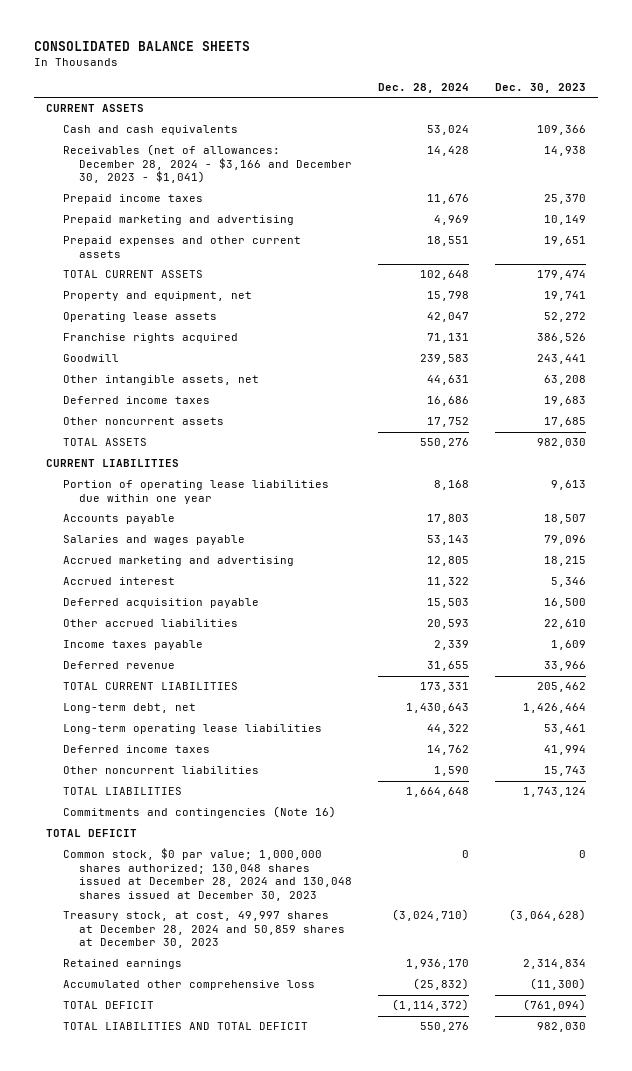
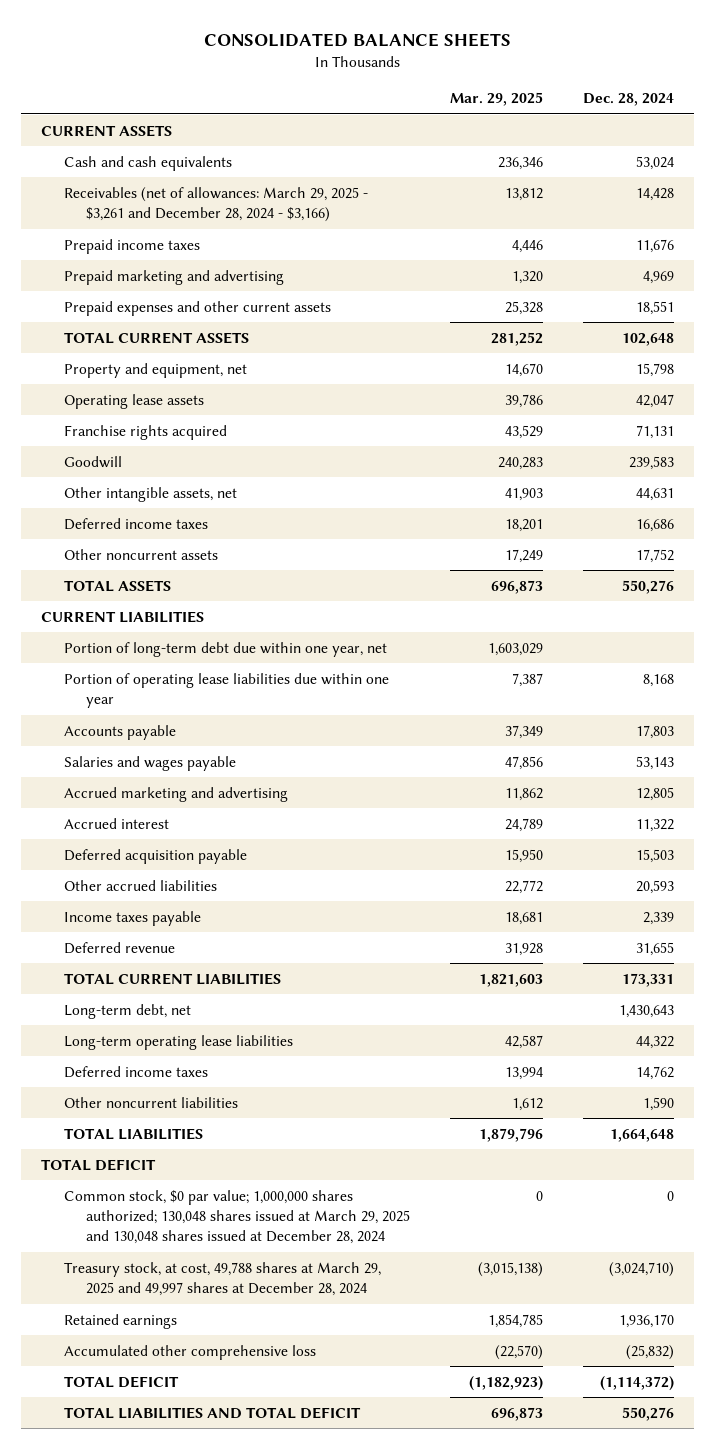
[494,82,586,93] Dec. 30, 2023 -> none
none -> [450,91,544,106] Mar. 29, 2025
[62,144,353,184] Receivables (net of allowances: December 28, 2024 - $3,166 and December 30, 2023 - $1,041) -> [63,186,368,222] Receivables (net of allowances: March 29, 2025 - $3,261 and December 28, 2024 - $3,166)
none -> [63,641,387,657] Portion of long-term debt due within one year, net
[62,806,336,819] Commitments and contingencies (Note 16) -> none
[62,848,353,901] Common stock, $0 par value; 1,000,000 shares authorized; 130,048 shares issued at December 28, 2024 and 130,048 shares issued at December 30, 2023 -> [63,1189,411,1245] Common stock, $0 par value; 1,000,000 shares authorized; 130,048 shares issued at March 29, 2025 and 130,048 shares issued at December 28, 2024
[62,911,346,949] Treasury stock, at cost, 49,997 shares at December 28, 2024 and 50,859 shares at December 30, 2023 -> [63,1261,381,1296] Treasury stock, at cost, 49,788 shares at March 29, 2025 and 49,997 shares at December 28, 2024

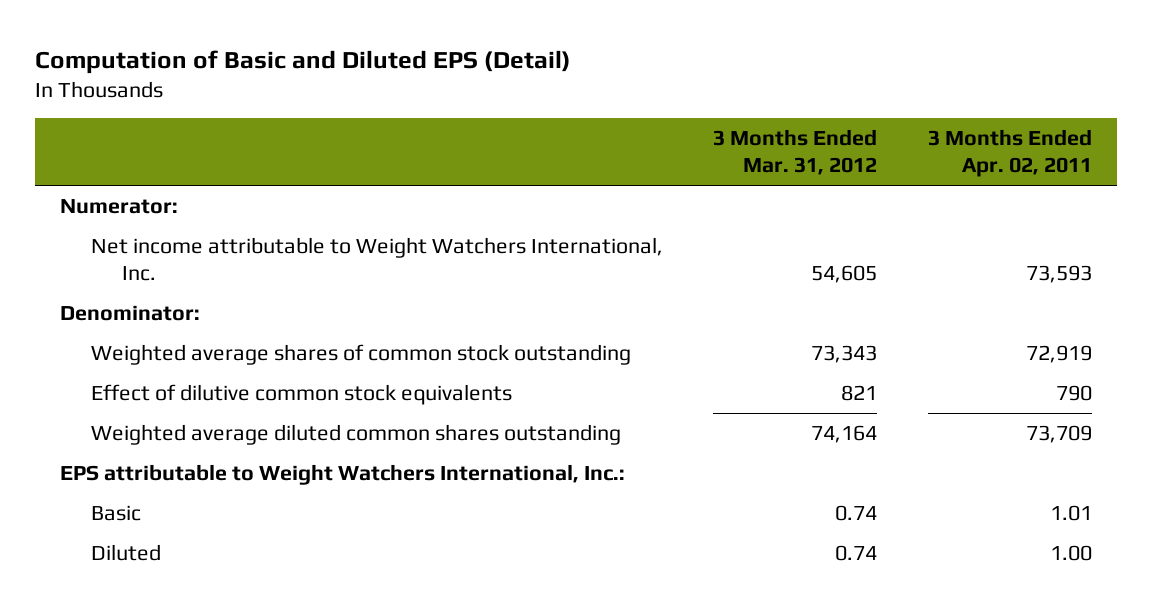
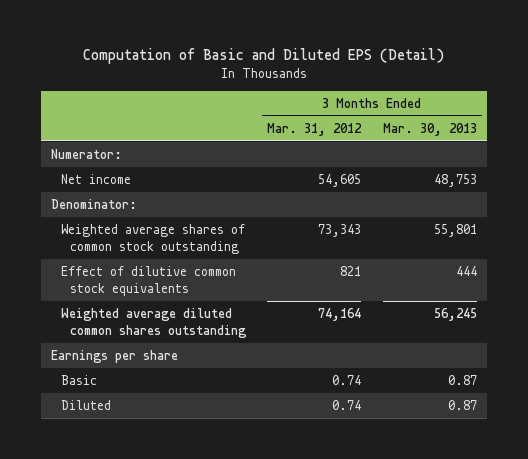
[927,128,1092,178] 3 Months Ended Apr. 02, 2011 -> none
none -> [382,122,477,136] Mar. 30, 2013
[90,237,663,282] Net income attributable to Weight Watchers International, Inc. -> [60,173,131,184] Net income
[59,464,625,486] EPS attributable to Weight Watchers International, Inc.: -> none
none -> [51,349,179,363] Earnings per share

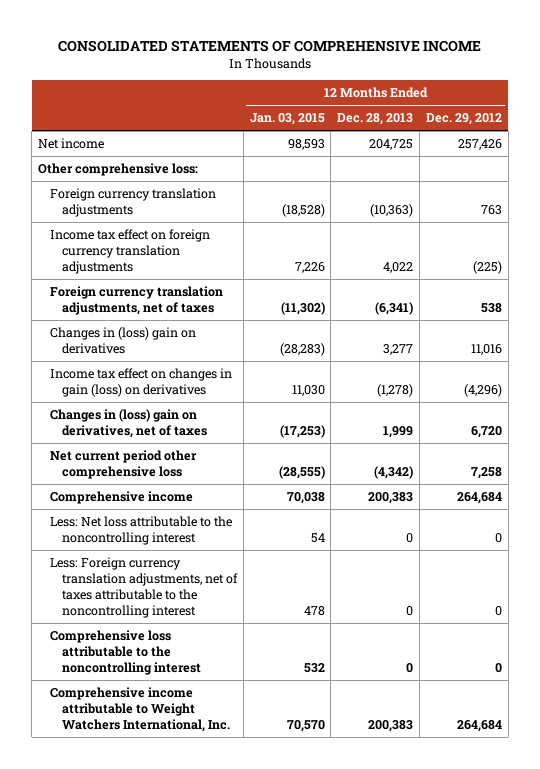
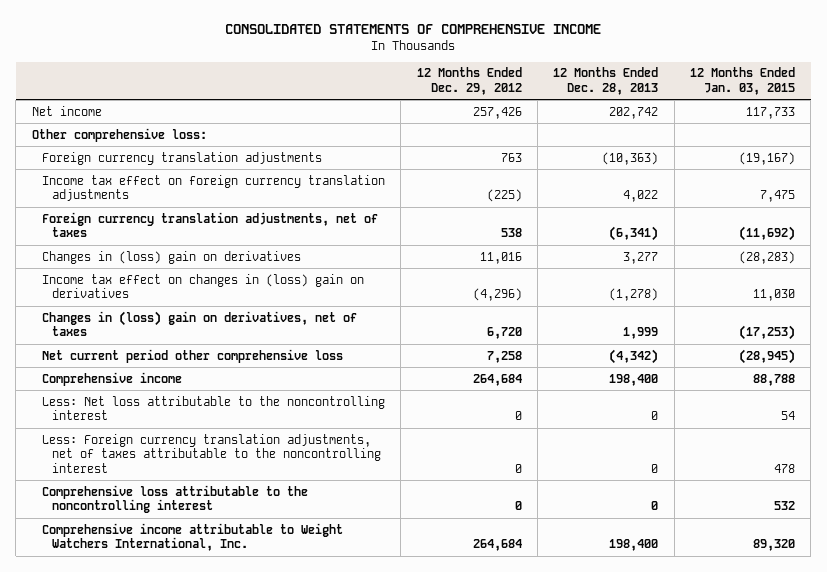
[287,139,325,151] 98,593 -> [745,106,795,119] 117,733
[369,139,414,151] 204,725 -> [609,106,659,119] 202,742
[281,204,325,218] (18,528) -> [738,151,795,165] (19,167)
[294,262,325,274] 7,226 -> [759,190,795,203] 7,475
[280,302,325,316] (11,302) -> [738,226,795,242] (11,692)
[50,368,233,398] Income tax effect on changes in gain (loss) on derivatives -> [41,273,364,299] Income tax effect on changes in (loss) gain on derivatives
[278,466,325,480] (28,555) -> [738,348,795,364] (28,945)
[286,492,325,505] 70,038 -> [752,373,795,386] 88,788
[368,492,414,505] 200,383 -> [609,373,659,386] 198,400
[286,720,325,733] 70,570 -> [752,539,795,552] 89,320
[368,720,414,733] 200,383 -> [609,539,659,552] 198,400

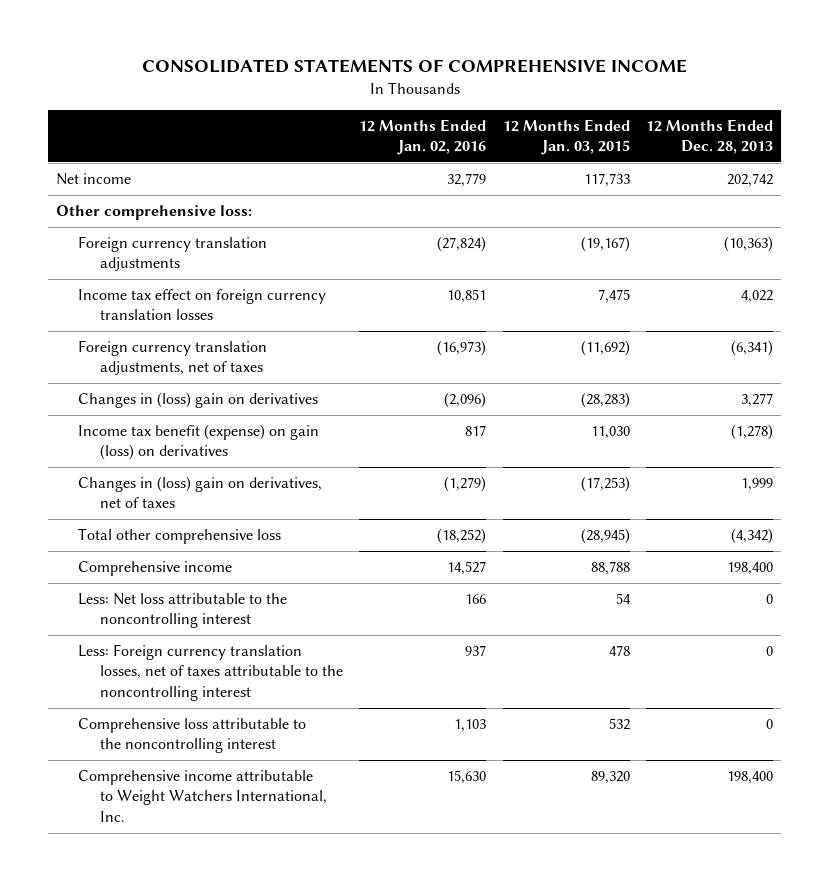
[416,67,522,95] 12 Months Ended Dec. 29, 2012 -> none
none -> [359,118,487,156] 12 Months Ended Jan. 02, 2016
[41,174,385,202] Income tax effect on foreign currency translation adjustments -> [77,289,326,321] Income tax effect on foreign currency translation losses
[41,273,364,299] Income tax effect on changes in (loss) gain on derivatives -> [77,424,319,461] Income tax benefit (expense) on gain (loss) on derivatives
[41,348,343,363] Net current period other comprehensive loss -> [77,528,281,545] Total other comprehensive loss
[41,433,382,474] Less: Foreign currency translation adjustments, net of taxes attributable to the noncontrolling interest -> [77,644,344,701] Less: Foreign currency translation losses, net of taxes attributable to the noncontrolling interest

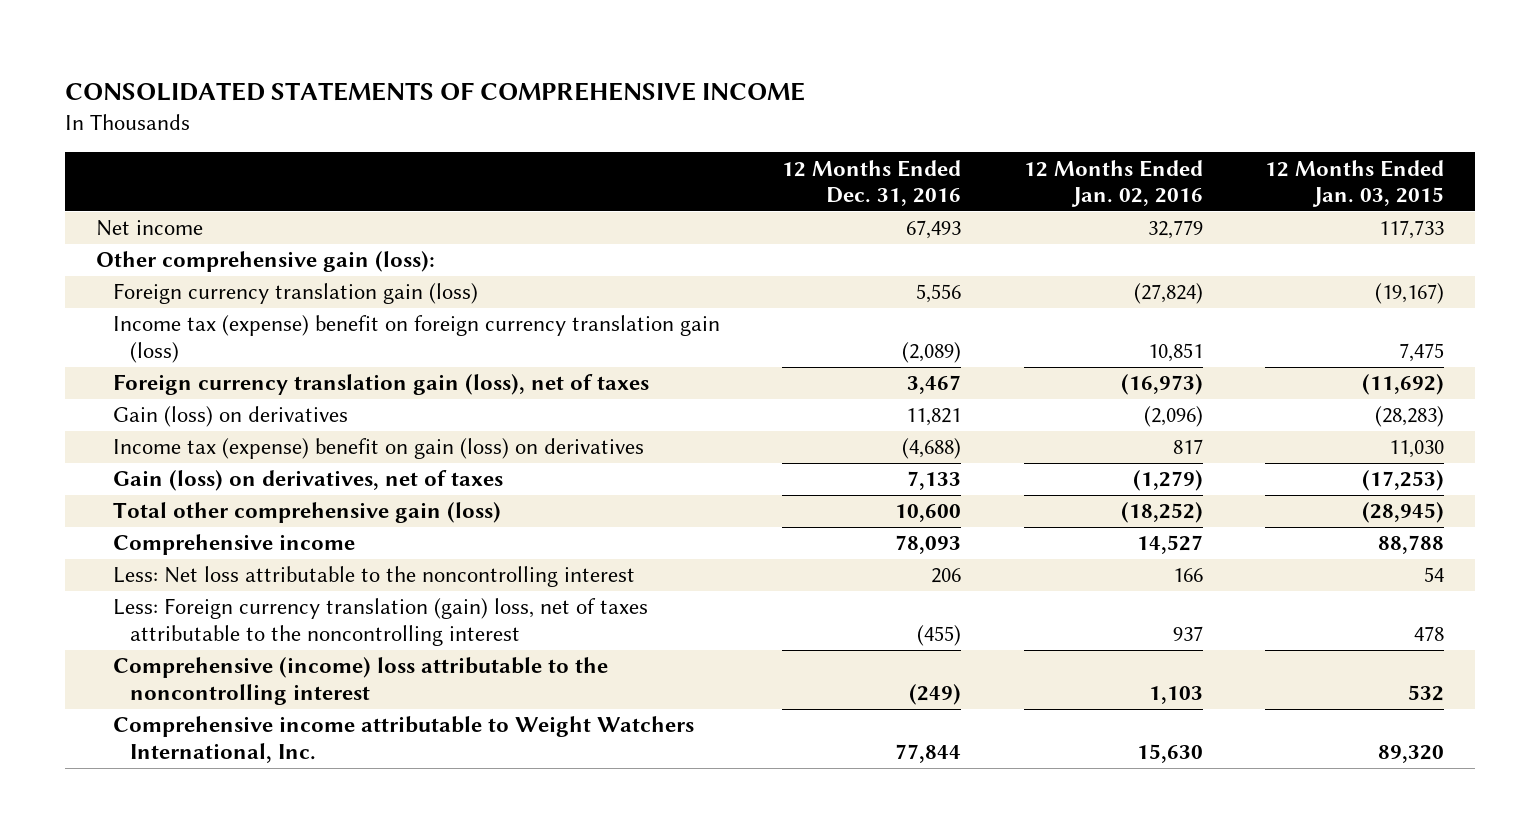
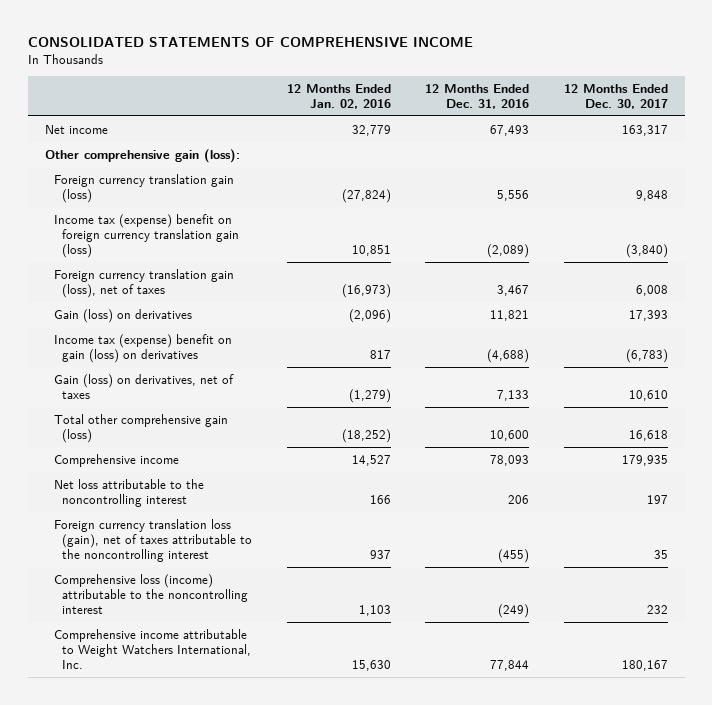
[1265,159,1445,208] 12 Months Ended Jan. 03, 2015 -> none
none -> [563,83,668,109] 12 Months Ended Dec. 30, 2017
[113,566,636,588] Less: Net loss attributable to the noncontrolling interest -> [53,478,204,507] Net loss attributable to the noncontrolling interest
[113,598,649,646] Less: Foreign currency translation (gain) loss, net of taxes attributable to the noncontrolling interest -> [53,518,253,563] Foreign currency translation loss (gain), net of taxes attributable to the noncontrolling interest
[113,657,609,705] Comprehensive (income) loss attributable to the noncontrolling interest -> [53,573,249,615] Comprehensive loss (income) attributable to the noncontrolling interest

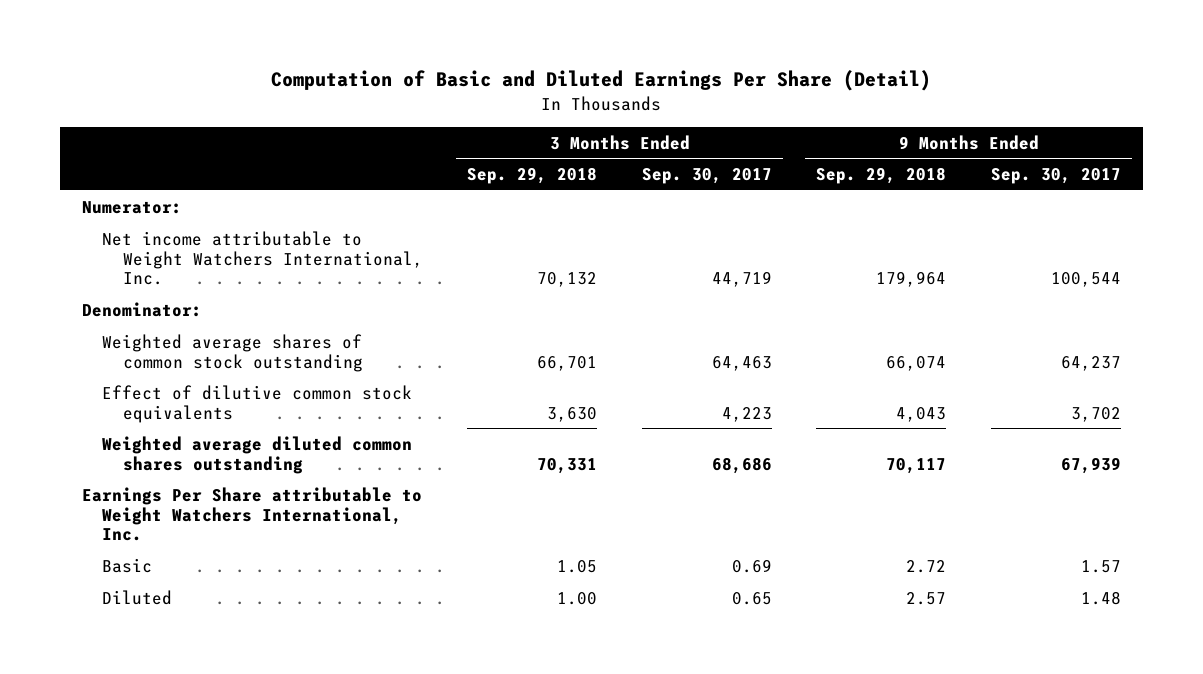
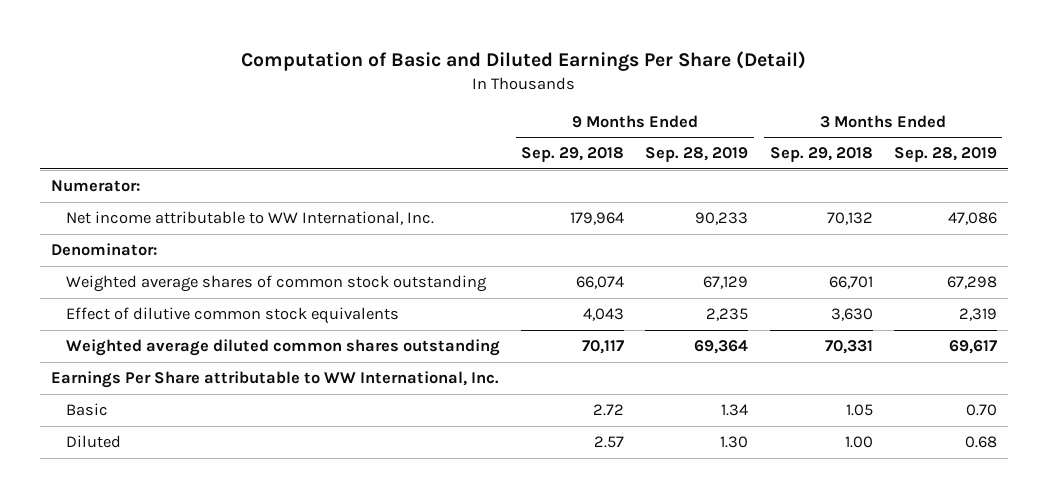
[641,168,772,185] Sep. 30, 2017 -> none
[990,168,1121,185] Sep. 30, 2017 -> none
none -> [645,147,749,163] Sep. 28, 2019
none -> [893,147,997,163] Sep. 28, 2019
[102,230,423,286] Net income attributable to Weight Watchers International, Inc. -> [65,211,434,226] Net income attributable to WW International, Inc.
[82,486,423,542] Earnings Per Share attributable to Weight Watchers International, Inc. -> [50,371,499,389] Earnings Per Share attributable to WW International, Inc.

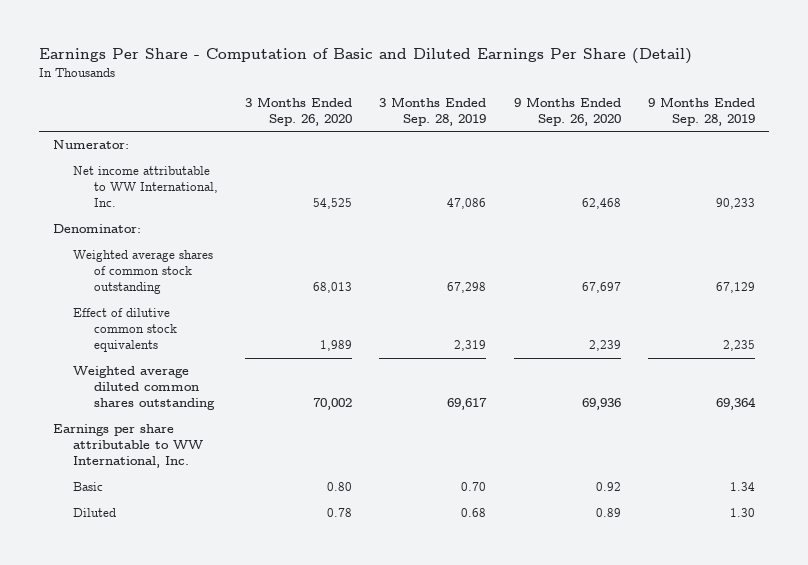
[240,51,806,72] Computation of Basic and Diluted Earnings Per Share (Detail) -> [39,48,693,65] Earnings Per Share - Computation of Basic and Diluted Earnings Per Share (Detail)
[520,147,624,163] Sep. 29, 2018 -> none
[769,147,873,163] Sep. 29, 2018 -> none
none -> [245,96,353,126] 3 Months Ended Sep. 26, 2020
none -> [513,96,621,126] 9 Months Ended Sep. 26, 2020
[50,371,499,389] Earnings Per Share attributable to WW International, Inc. -> [52,424,204,469] Earnings per share attributable to WW International, Inc.

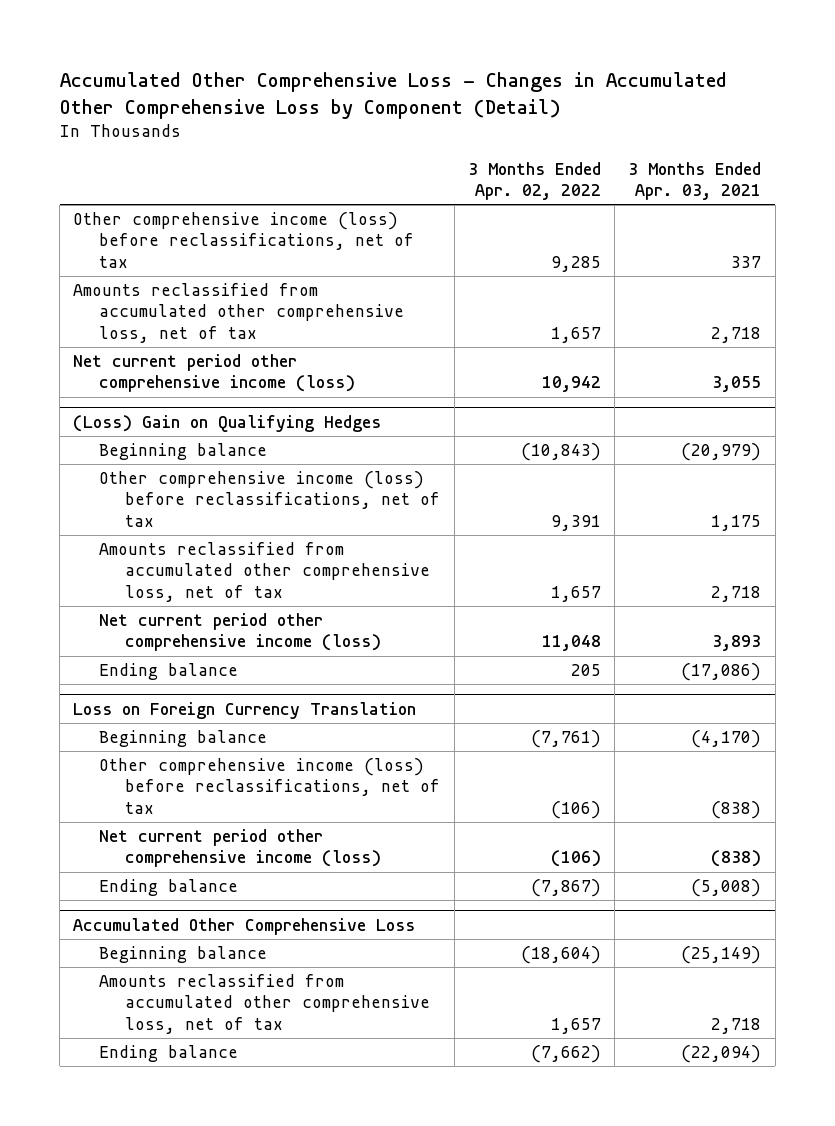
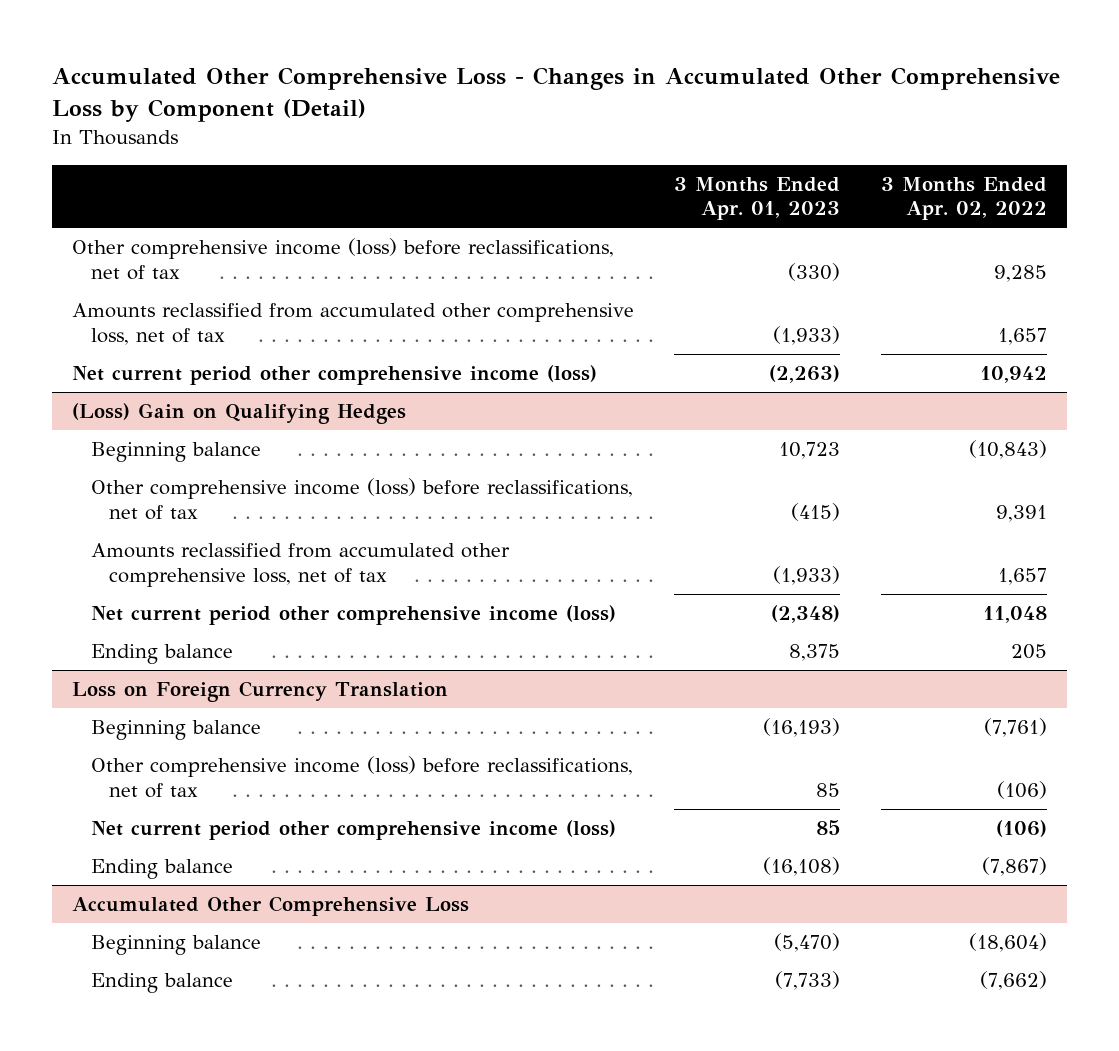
[628,162,762,201] 3 Months Ended Apr. 03, 2021 -> none
none -> [674,176,841,221] 3 Months Ended Apr. 01, 2023
[99,974,431,1034] Amounts reclassified from accumulated other comprehensive loss, net of tax -> none

